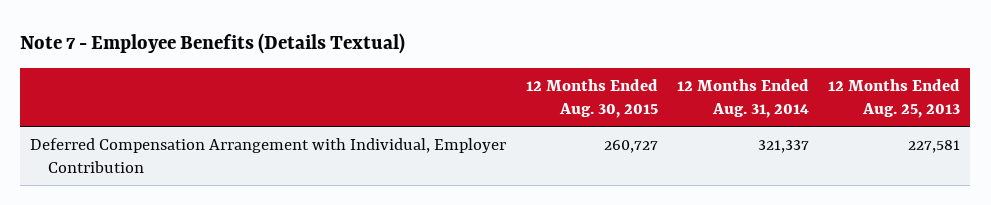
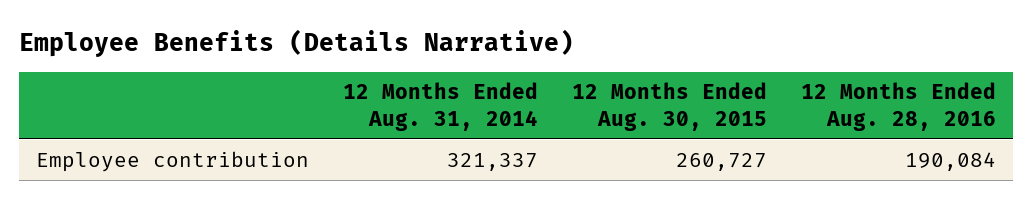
[20,33,406,55] Note 7 - Employee Benefits (Details Textual) -> [18,28,574,57] Employee Benefits (Details Narrative)
[828,79,961,118] 12 Months Ended Aug. 25, 2013 -> none
none -> [801,82,997,131] 12 Months Ended Aug. 28, 2016
[30,138,507,173] Deferred Compensation Arrangement with Individual, Employer Contribution -> [35,151,309,173] Employee contribution

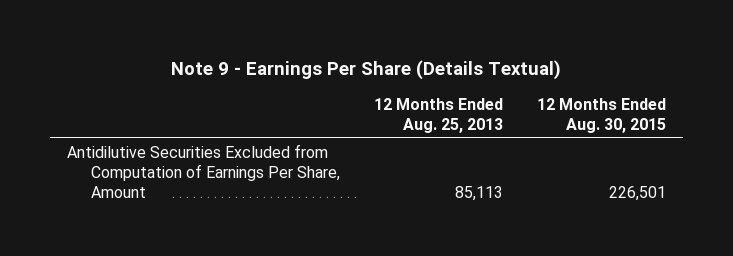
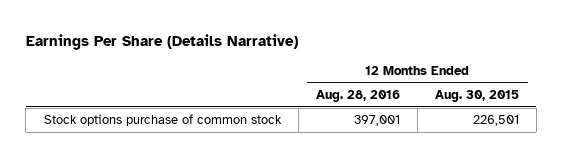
[171,59,562,80] Note 9 - Earnings Per Share (Details Textual) -> [25,34,298,51] Earnings Per Share (Details Narrative)
[374,97,504,133] 12 Months Ended Aug. 25, 2013 -> none
none -> [315,90,400,103] Aug. 28, 2016
[66,144,341,199] Antidilutive Securities Excluded from Computation of Earnings Per Share, Amount -> [43,114,282,127] Stock options purchase of common stock

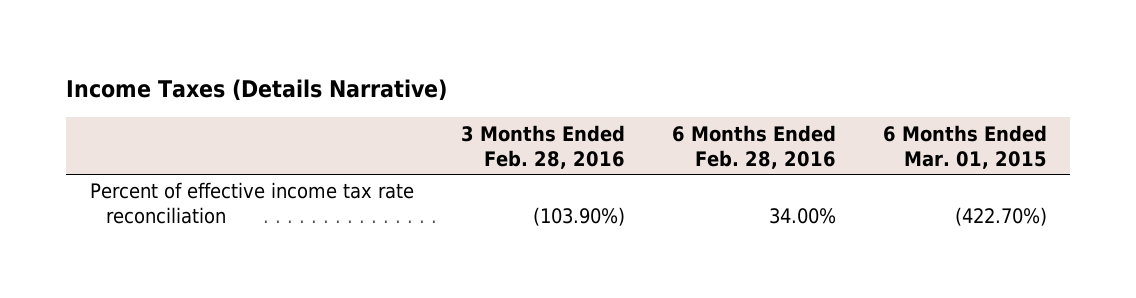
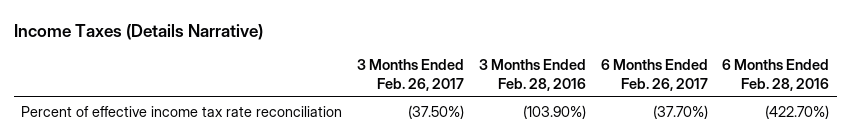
[882,124,1047,169] 6 Months Ended Mar. 01, 2015 -> none
none -> [357,59,465,92] 3 Months Ended Feb. 26, 2017
none -> [600,59,708,92] 6 Months Ended Feb. 26, 2017
[768,208,836,225] 34.00% -> [765,104,830,119] (422.70%)

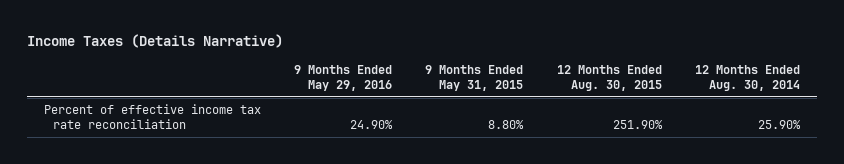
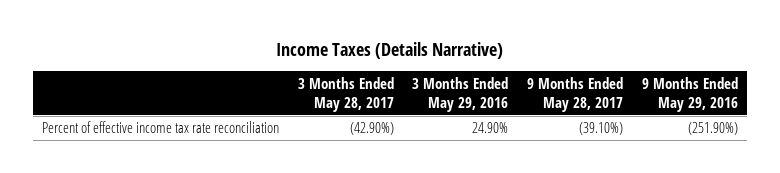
[425,65,524,92] 9 Months Ended May 31, 2015 -> none
[556,65,662,92] 12 Months Ended Aug. 30, 2015 -> none
[694,65,800,92] 12 Months Ended Aug. 30, 2014 -> none
none -> [297,76,394,113] 3 Months Ended May 28, 2017
none -> [412,76,509,113] 3 Months Ended May 29, 2016
none -> [527,76,624,113] 9 Months Ended May 28, 2017
[350,120,394,130] 24.90% -> [688,122,739,136] (251.90%)

